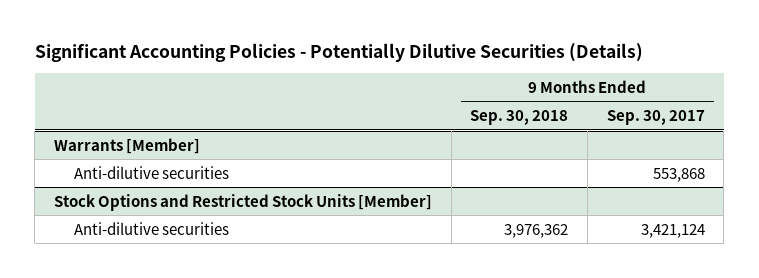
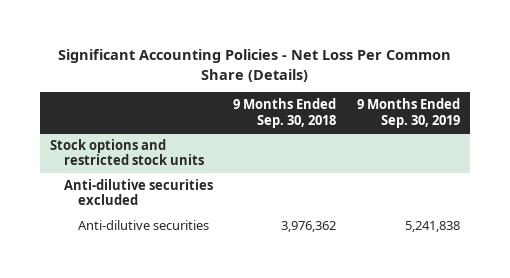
[34,43,643,63] Significant Accounting Policies - Potentially Dilutive Securities (Details) -> [57,48,451,82] Significant Accounting Policies - Net Loss Per Common Share (Details)
[606,110,705,126] Sep. 30, 2017 -> none
none -> [356,98,460,128] 9 Months Ended Sep. 30, 2019
[53,137,200,154] Warrants [Member] -> none
[74,165,230,179] Anti-dilutive securities -> none
[53,193,432,211] Stock Options and Restricted Stock Units [Member] -> [50,139,205,166] Stock options and restricted stock units
none -> [64,179,214,206] Anti-dilutive securities excluded

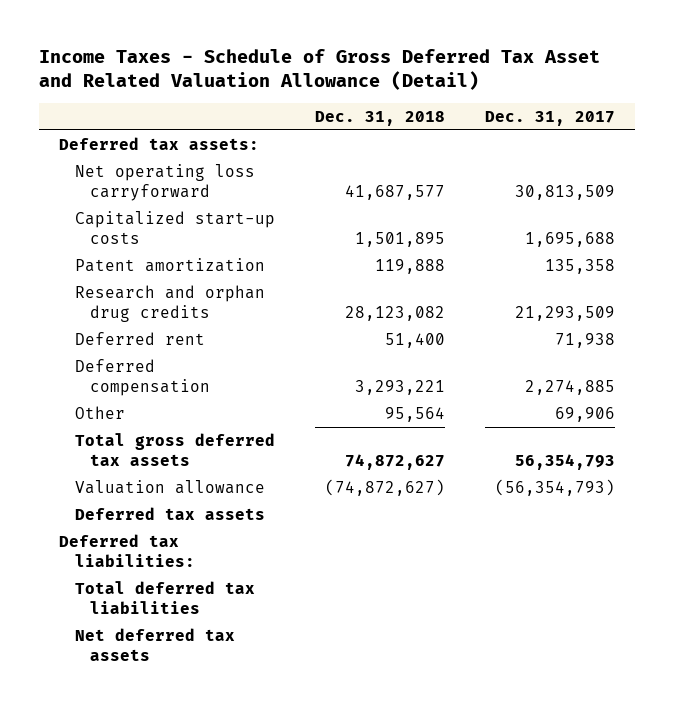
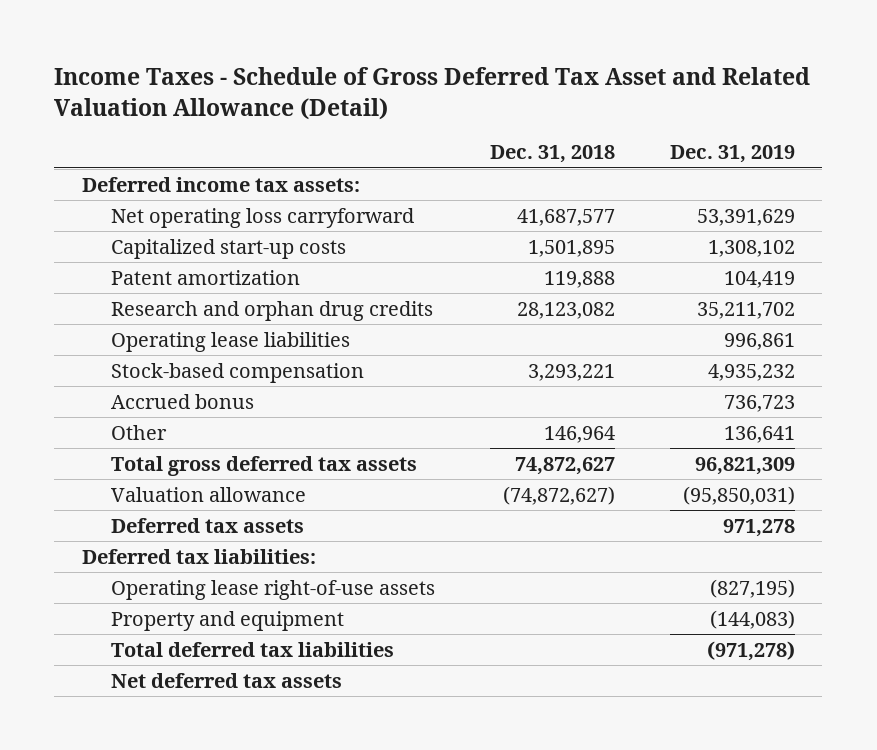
[485,110,616,126] Dec. 31, 2017 -> none
none -> [669,145,795,164] Dec. 31, 2019
[59,136,260,150] Deferred tax assets: -> [81,176,360,192] Deferred income tax assets:
[74,331,205,345] Deferred rent -> none
none -> [110,331,350,352] Operating lease liabilities
[74,358,211,396] Deferred compensation -> [110,362,364,383] Stock-based compensation
none -> [110,393,254,409] Accrued bonus
[384,406,445,422] 95,564 -> [543,425,615,443] 146,964
none -> [110,579,435,600] Operating lease right-of-use assets
none -> [110,610,344,631] Property and equipment

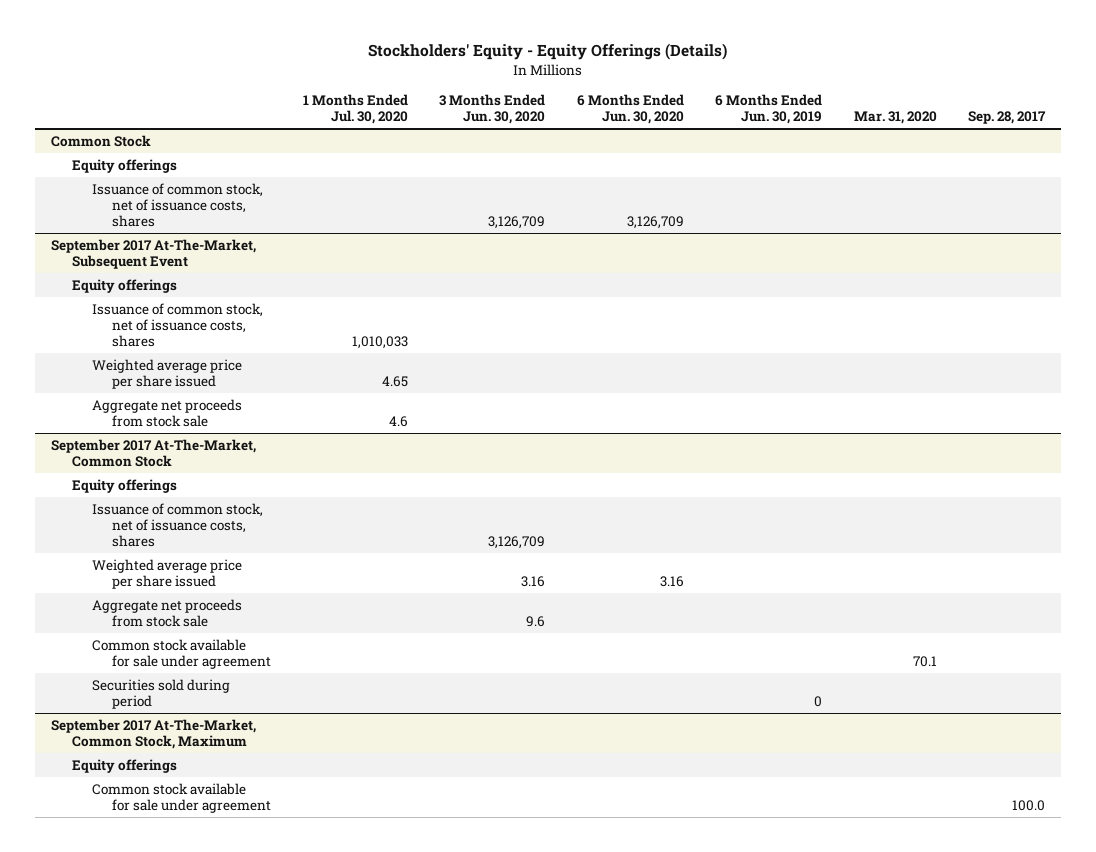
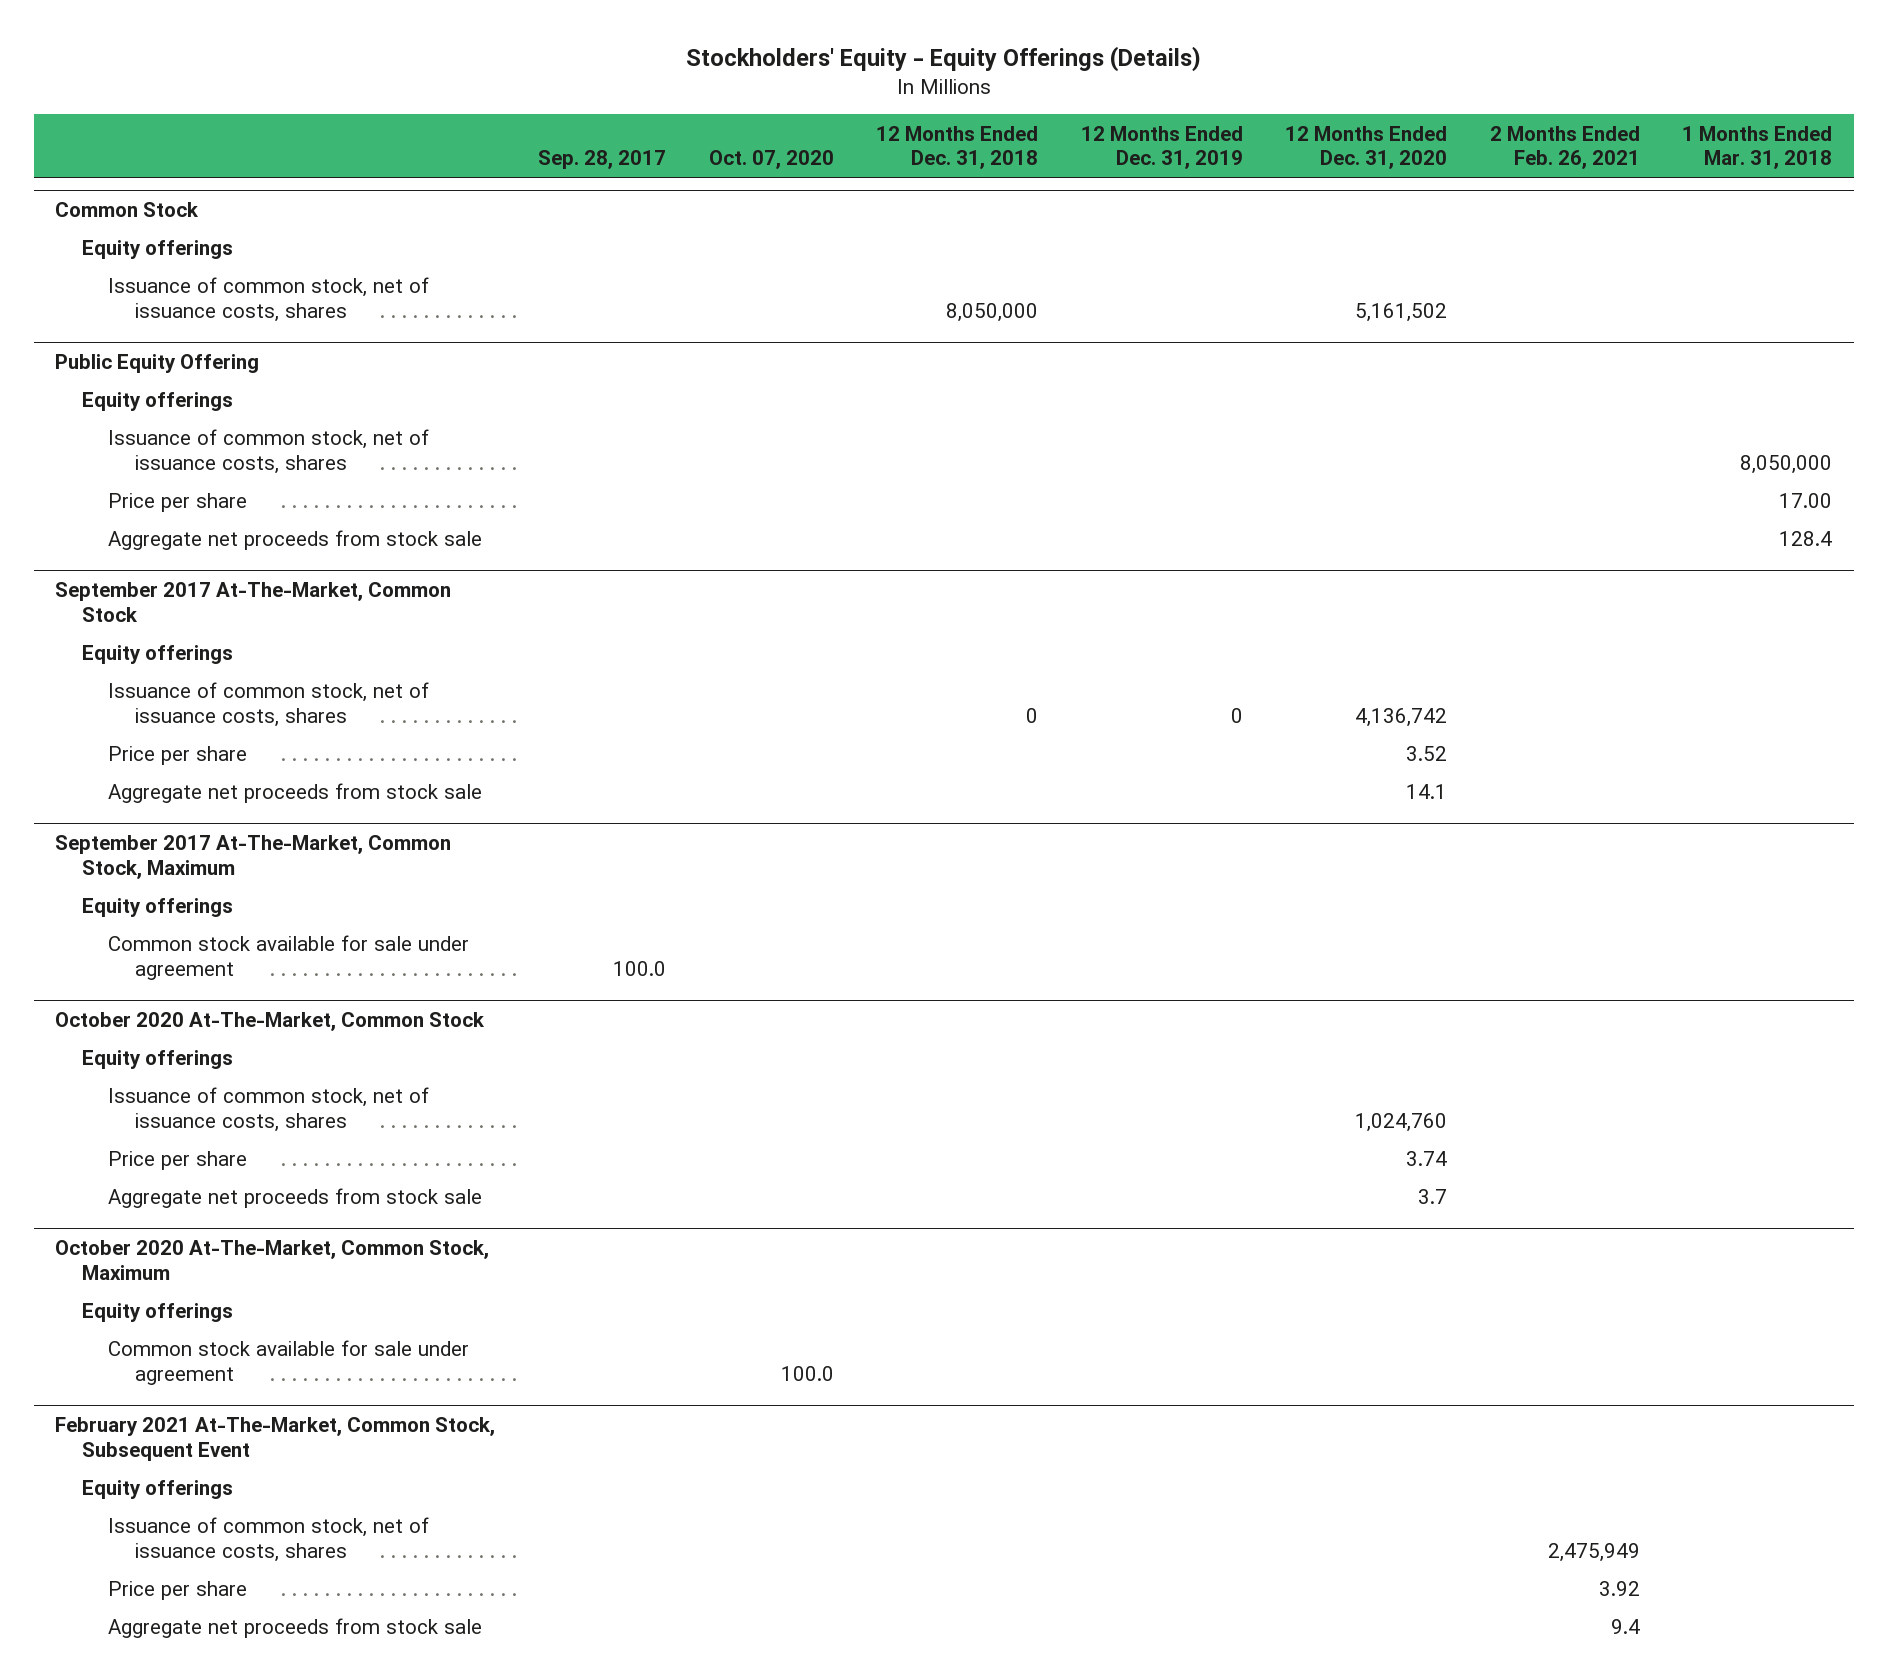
[302,94,408,125] 1 Months Ended Jul. 30, 2020 -> none
[439,94,546,125] 3 Months Ended Jun. 30, 2020 -> none
[576,94,684,125] 6 Months Ended Jun. 30, 2020 -> none
[715,94,823,125] 6 Months Ended Jun. 30, 2019 -> none
[853,111,937,125] Mar. 31, 2020 -> none
none -> [708,150,834,170] Oct. 07, 2020
none -> [876,125,1039,170] 12 Months Ended Dec. 31, 2018
none -> [1080,125,1243,170] 12 Months Ended Dec. 31, 2019
none -> [1285,125,1448,170] 12 Months Ended Dec. 31, 2020
none -> [1489,125,1640,170] 2 Months Ended Feb. 26, 2021
none -> [1682,125,1833,170] 1 Months Ended Mar. 31, 2018
[51,238,257,269] September 2017 At-The-Market, Subsequent Event -> none
[71,278,177,293] Equity offerings -> none
[91,302,263,347] Issuance of common stock, net of issuance costs, shares -> none
[91,358,242,389] Weighted average price per share issued -> none
[91,398,242,427] Aggregate net proceeds from stock sale -> none
none -> [55,353,260,373] Public Equity Offering
none -> [81,392,233,412] Equity offerings
none -> [108,429,430,475] Issuance of common stock, net of issuance costs, shares
none -> [108,493,248,513] Price per share
none -> [108,530,483,551] Aggregate net proceeds from stock sale
[91,558,242,589] Weighted average price per share issued -> [108,746,248,766] Price per share
[91,638,272,669] Common stock available for sale under agreement -> none
[91,678,230,709] Securities sold during period -> none
none -> [55,1011,486,1031] October 2020 At-The-Market, Common Stock
none -> [81,1050,233,1070] Equity offerings
none -> [108,1087,430,1133] Issuance of common stock, net of issuance costs, shares
none -> [108,1151,248,1171] Price per share
none -> [108,1188,483,1209] Aggregate net proceeds from stock sale
none -> [55,1239,490,1280] October 2020 At-The-Market, Common Stock, Maximum
none -> [81,1303,233,1323] Equity offerings
none -> [108,1340,470,1386] Common stock available for sale under agreement
none -> [55,1416,496,1461] February 2021 At-The-Market, Common Stock, Subsequent Event
none -> [81,1480,233,1500] Equity offerings
none -> [108,1517,430,1563] Issuance of common stock, net of issuance costs, shares
none -> [108,1581,248,1601] Price per share
none -> [108,1618,483,1639] Aggregate net proceeds from stock sale

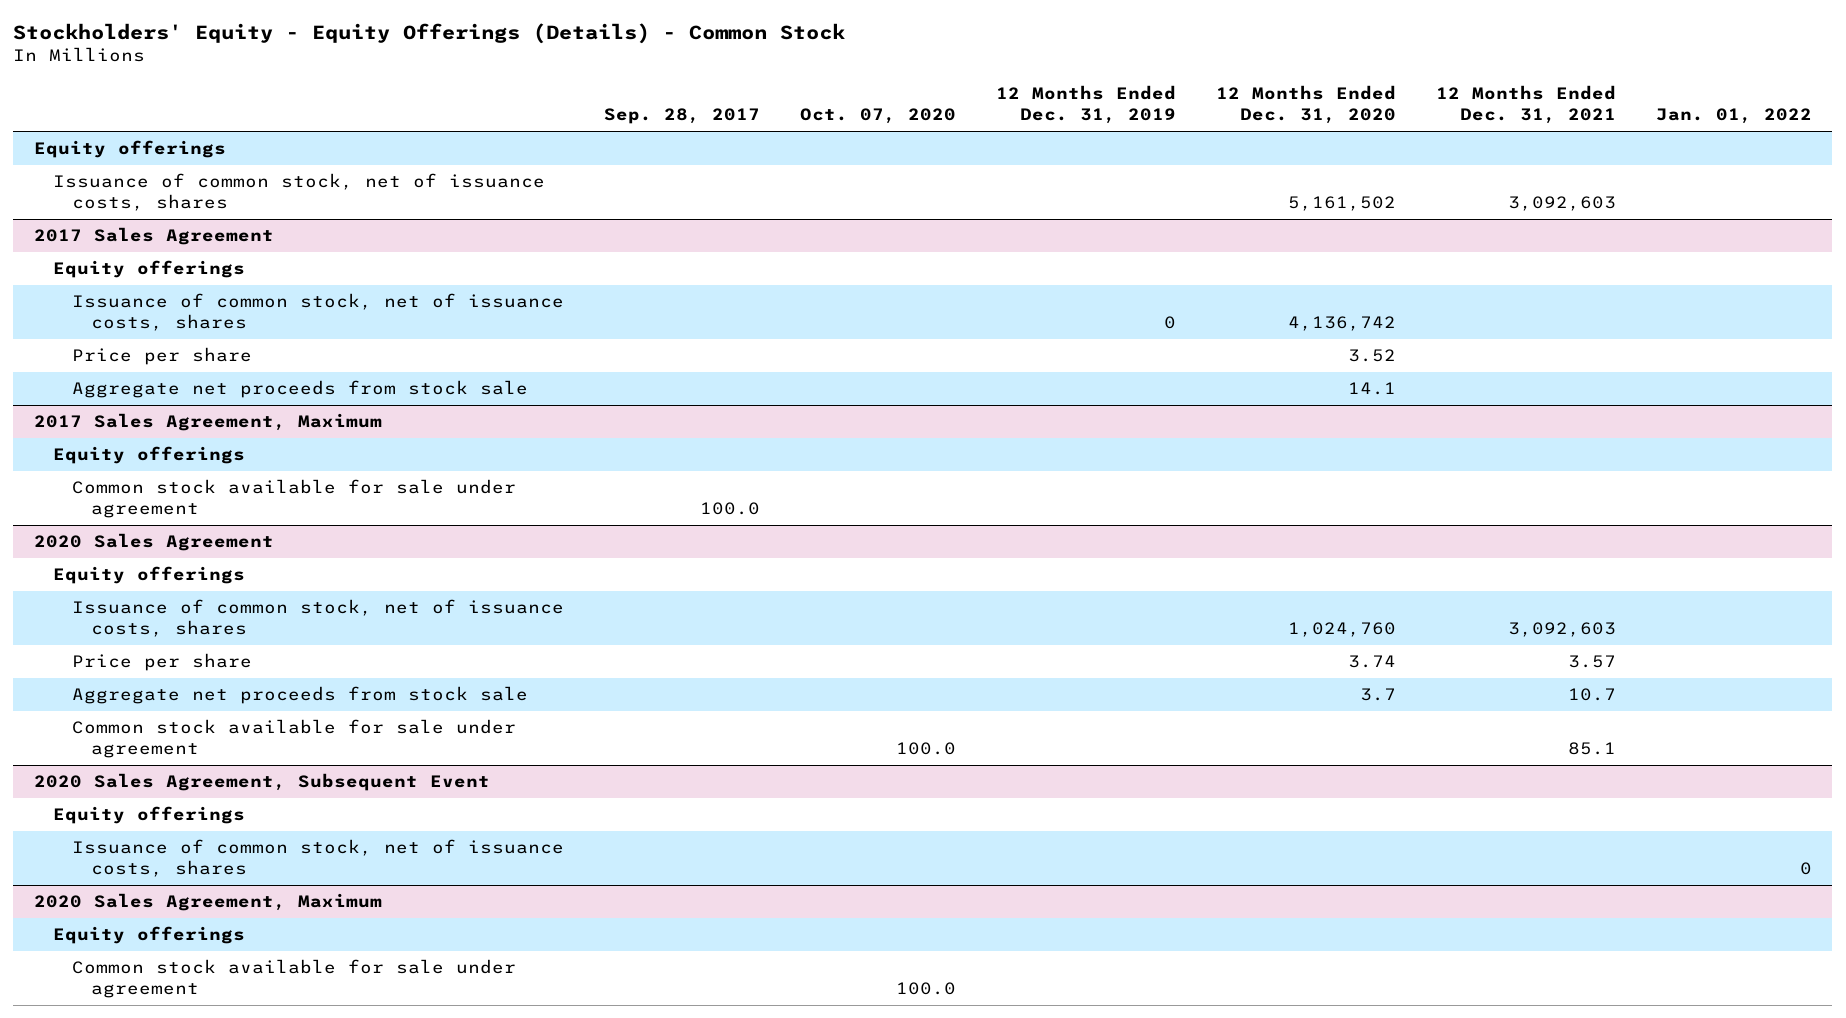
[685,45,1201,72] Stockholders' Equity - Equity Offerings (Details) -> [13,22,846,44] Stockholders' Equity - Equity Offerings (Details) - Common Stock
[876,125,1039,170] 12 Months Ended Dec. 31, 2018 -> none
[1489,125,1640,170] 2 Months Ended Feb. 26, 2021 -> none
[1682,125,1833,170] 1 Months Ended Mar. 31, 2018 -> none
none -> [1436,85,1617,125] 12 Months Ended Dec. 31, 2021
none -> [1656,108,1813,125] Jan. 01, 2022
[55,201,200,217] Common Stock -> none
[55,353,260,373] Public Equity Offering -> none
[81,392,233,412] Equity offerings -> none
[108,429,430,475] Issuance of common stock, net of issuance costs, shares -> none
[108,493,248,513] Price per share -> none
[108,530,483,551] Aggregate net proceeds from stock sale -> none
[55,581,452,622] September 2017 At-The-Market, Common Stock -> [33,227,274,246] 2017 Sales Agreement
[55,834,452,879] September 2017 At-The-Market, Common Stock, Maximum -> [33,413,382,432] 2017 Sales Agreement, Maximum
[55,1011,486,1031] October 2020 At-The-Market, Common Stock -> [33,533,274,552] 2020 Sales Agreement
none -> [71,719,516,759] Common stock available for sale under agreement
none -> [33,773,490,792] 2020 Sales Agreement, Subsequent Event
none -> [52,806,245,825] Equity offerings
none -> [71,839,564,878] Issuance of common stock, net of issuance costs, shares
[55,1239,490,1280] October 2020 At-The-Market, Common Stock, Maximum -> [33,893,382,912] 2020 Sales Agreement, Maximum
[55,1416,496,1461] February 2021 At-The-Market, Common Stock, Subsequent Event -> none
[81,1480,233,1500] Equity offerings -> none
[108,1517,430,1563] Issuance of common stock, net of issuance costs, shares -> none
[108,1581,248,1601] Price per share -> none
[108,1618,483,1639] Aggregate net proceeds from stock sale -> none

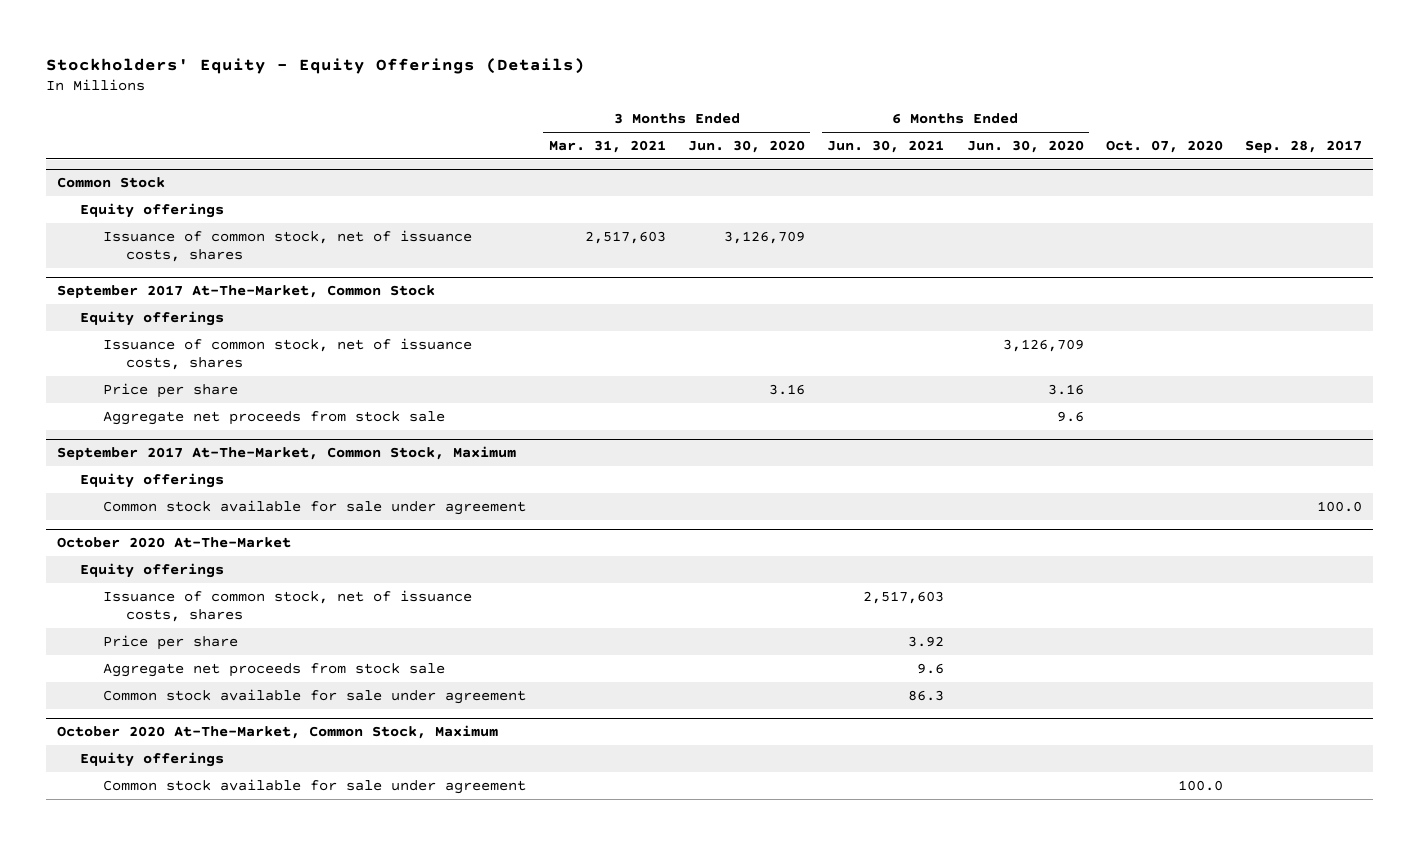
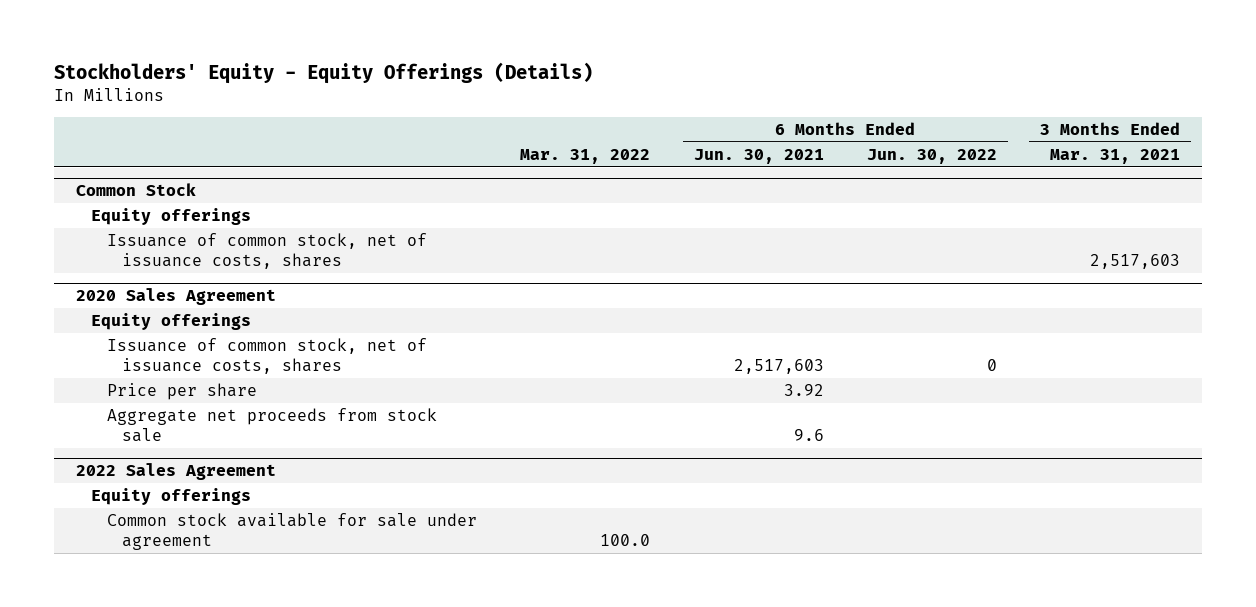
[687,140,805,154] Jun. 30, 2020 -> none
[966,140,1084,154] Jun. 30, 2020 -> none
[1105,140,1223,154] Oct. 07, 2020 -> none
[1245,140,1363,154] Sep. 28, 2017 -> none
none -> [520,148,651,164] Mar. 31, 2022
none -> [866,148,997,164] Jun. 30, 2022
[57,284,436,298] September 2017 At-The-Market, Common Stock -> none
[80,310,225,326] Equity offerings -> none
[103,337,473,370] Issuance of common stock, net of issuance costs, shares -> none
[103,382,239,398] Price per share -> none
[103,410,446,425] Aggregate net proceeds from stock sale -> none
[57,445,517,460] September 2017 At-The-Market, Common Stock, Maximum -> none
[80,472,225,488] Equity offerings -> none
[103,499,527,515] Common stock available for sale under agreement -> none
[57,536,292,548] October 2020 At-The-Market -> [75,288,276,306] 2020 Sales Agreement
[103,688,527,704] Common stock available for sale under agreement -> none
[57,724,499,739] October 2020 At-The-Market, Common Stock, Maximum -> none
[80,751,225,767] Equity offerings -> none
[103,778,527,794] Common stock available for sale under agreement -> none
none -> [75,463,276,481] 2022 Sales Agreement
none -> [91,488,252,506] Equity offerings
none -> [106,513,477,551] Common stock available for sale under agreement

